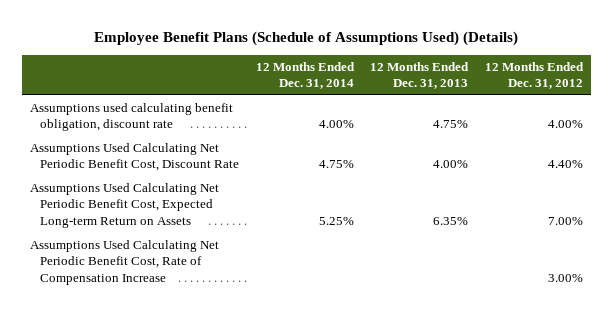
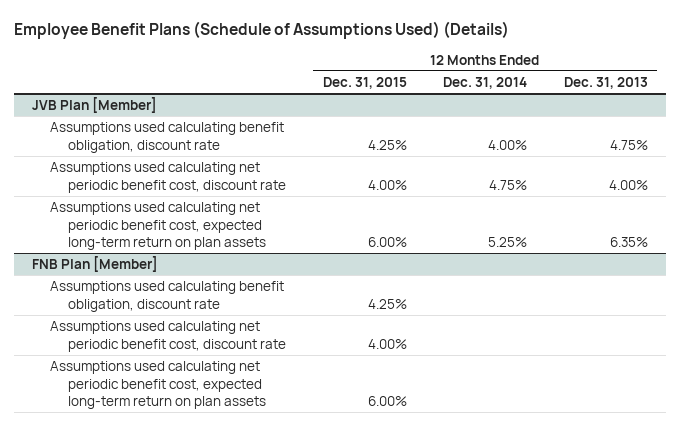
[484,61,584,89] 12 Months Ended Dec. 31, 2012 -> none
none -> [322,77,407,90] Dec. 31, 2015
none -> [32,97,158,114] JVB Plan [Member]
[29,239,219,285] Assumptions Used Calculating Net Periodic Benefit Cost, Rate of Compensation Increase -> none
[29,142,240,172] Assumptions Used Calculating Net Periodic Benefit Cost, Discount Rate -> [50,162,287,193] Assumptions used calculating net periodic benefit cost, discount rate
[29,182,219,228] Assumptions Used Calculating Net Periodic Benefit Cost, Expected Long-term Return on Assets -> [50,202,267,251] Assumptions used calculating net periodic benefit cost, expected long-term return on plan assets
none -> [32,256,159,273] FNB Plan [Member]
none -> [50,281,285,312] Assumptions used calculating benefit obligation, discount rate
none -> [50,321,287,352] Assumptions used calculating net periodic benefit cost, discount rate
none -> [50,361,267,410] Assumptions used calculating net periodic benefit cost, expected long-term return on plan assets

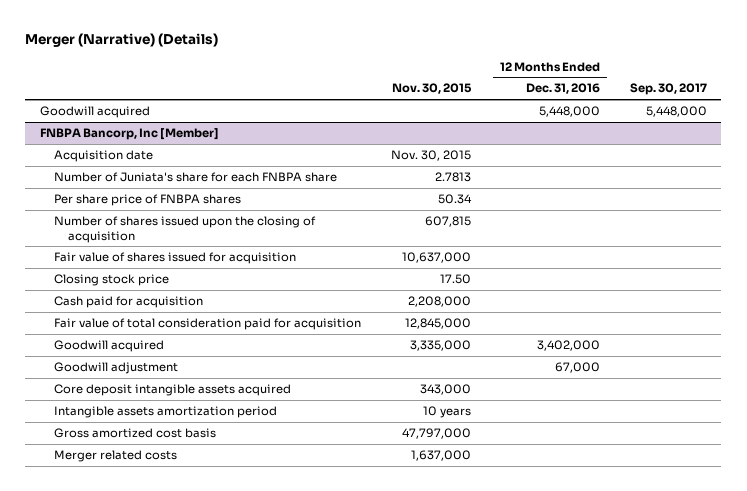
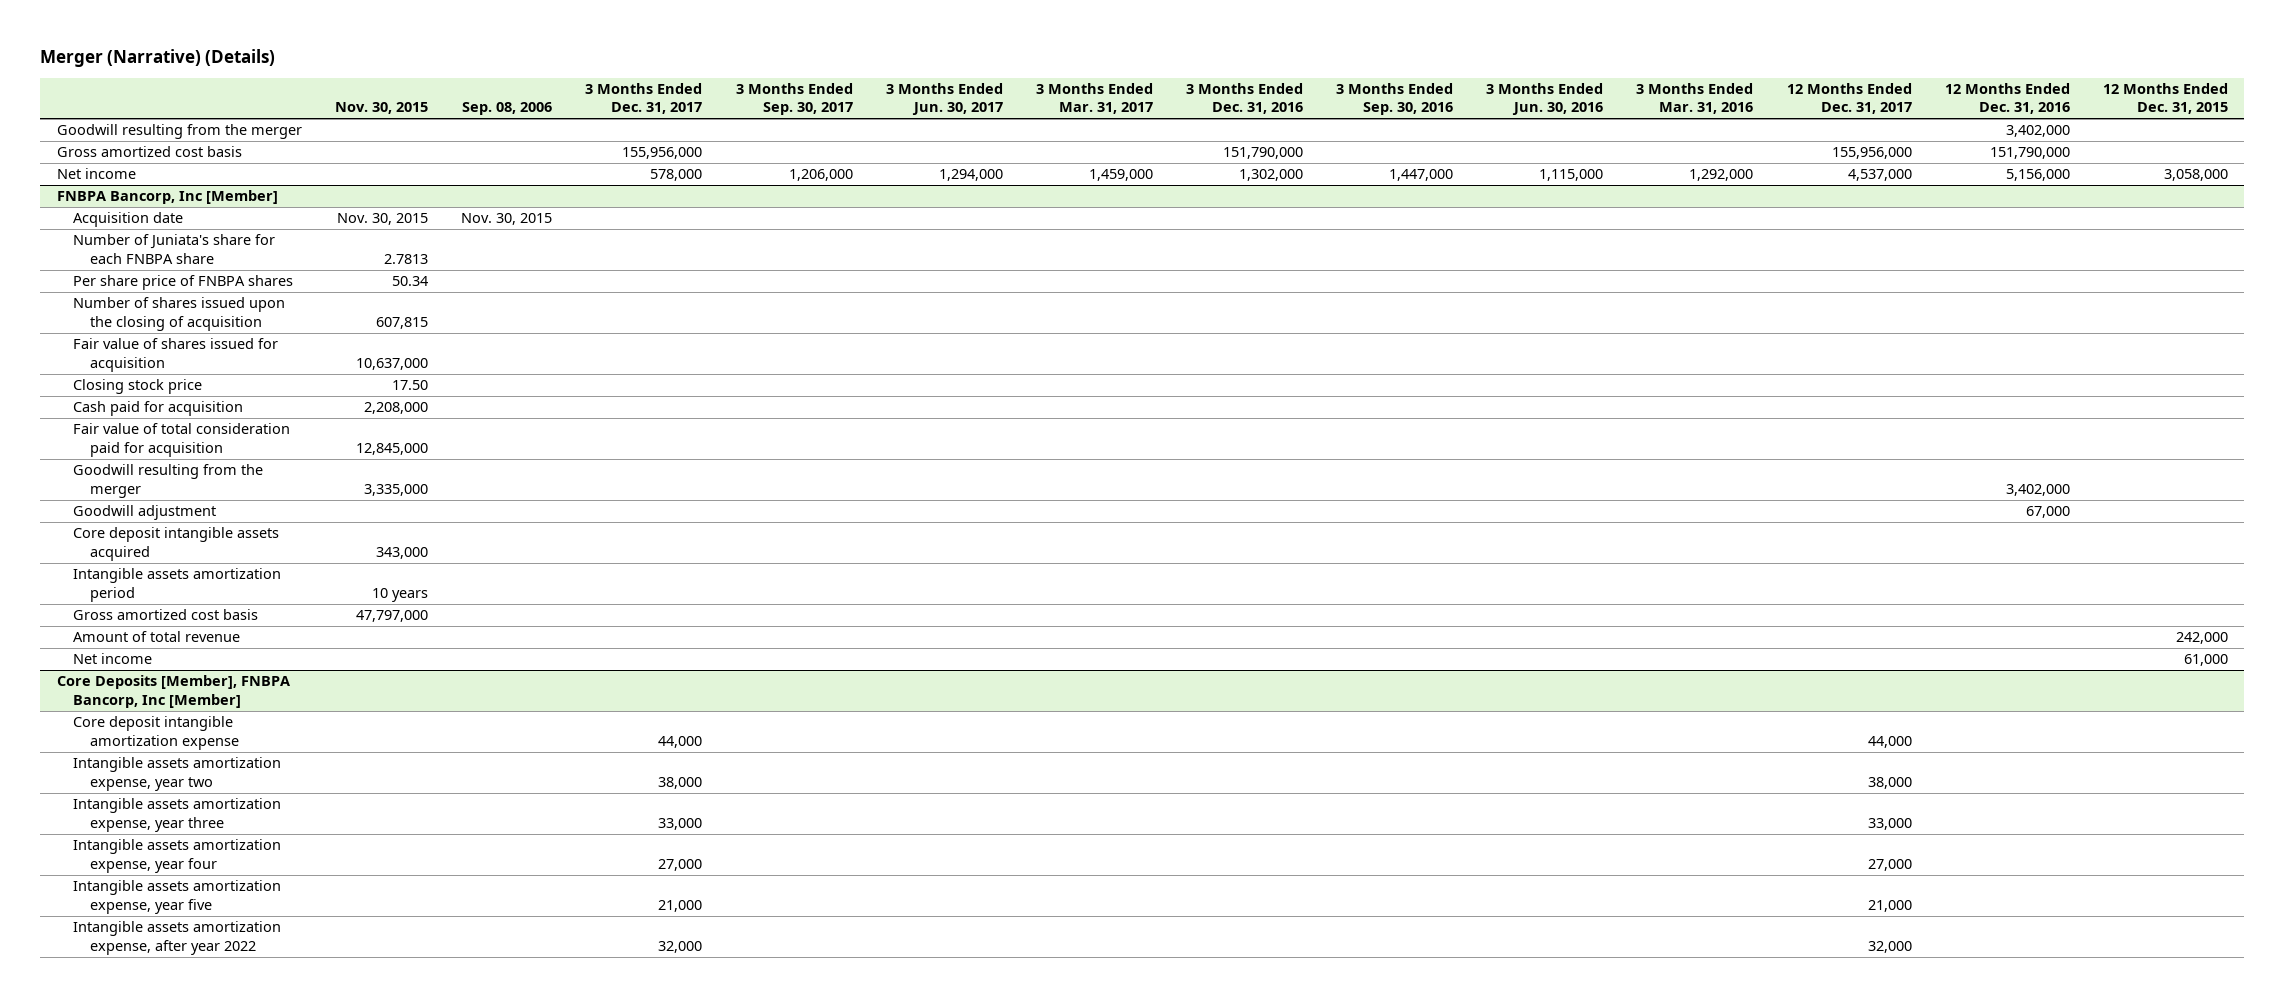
[629,83,707,96] Sep. 30, 2017 -> none
none -> [462,102,553,116] Sep. 08, 2006
none -> [585,83,703,115] 3 Months Ended Dec. 31, 2017
none -> [735,83,853,116] 3 Months Ended Sep. 30, 2017
none -> [885,83,1003,116] 3 Months Ended Jun. 30, 2017
none -> [1035,83,1153,115] 3 Months Ended Mar. 31, 2017
none -> [1186,83,1304,115] 3 Months Ended Dec. 31, 2016
none -> [1336,83,1454,116] 3 Months Ended Sep. 30, 2016
none -> [1486,83,1604,116] 3 Months Ended Jun. 30, 2016
none -> [1636,83,1754,115] 3 Months Ended Mar. 31, 2016
none -> [1786,83,1912,115] 12 Months Ended Dec. 31, 2017
none -> [2102,83,2228,115] 12 Months Ended Dec. 31, 2015
[40,106,151,119] Goodwill acquired -> none
none -> [57,124,303,140] Goodwill resulting from the merger
none -> [57,146,243,158] Gross amortized cost basis
none -> [57,168,137,180] Net income
[54,340,165,353] Goodwill acquired -> [73,464,264,498] Goodwill resulting from the merger
[54,450,178,463] Merger related costs -> none
none -> [73,631,241,643] Amount of total revenue
none -> [73,653,153,665] Net income
none -> [57,675,291,708] Core Deposits [Member], FNBPA Bancorp, Inc [Member]
none -> [73,716,239,750] Core deposit intangible amortization expense
none -> [73,757,282,791] Intangible assets amortization expense, year two
none -> [73,798,282,832] Intangible assets amortization expense, year three
none -> [73,839,282,873] Intangible assets amortization expense, year four
none -> [73,880,282,914] Intangible assets amortization expense, year five
none -> [73,921,282,955] Intangible assets amortization expense, after year 2022

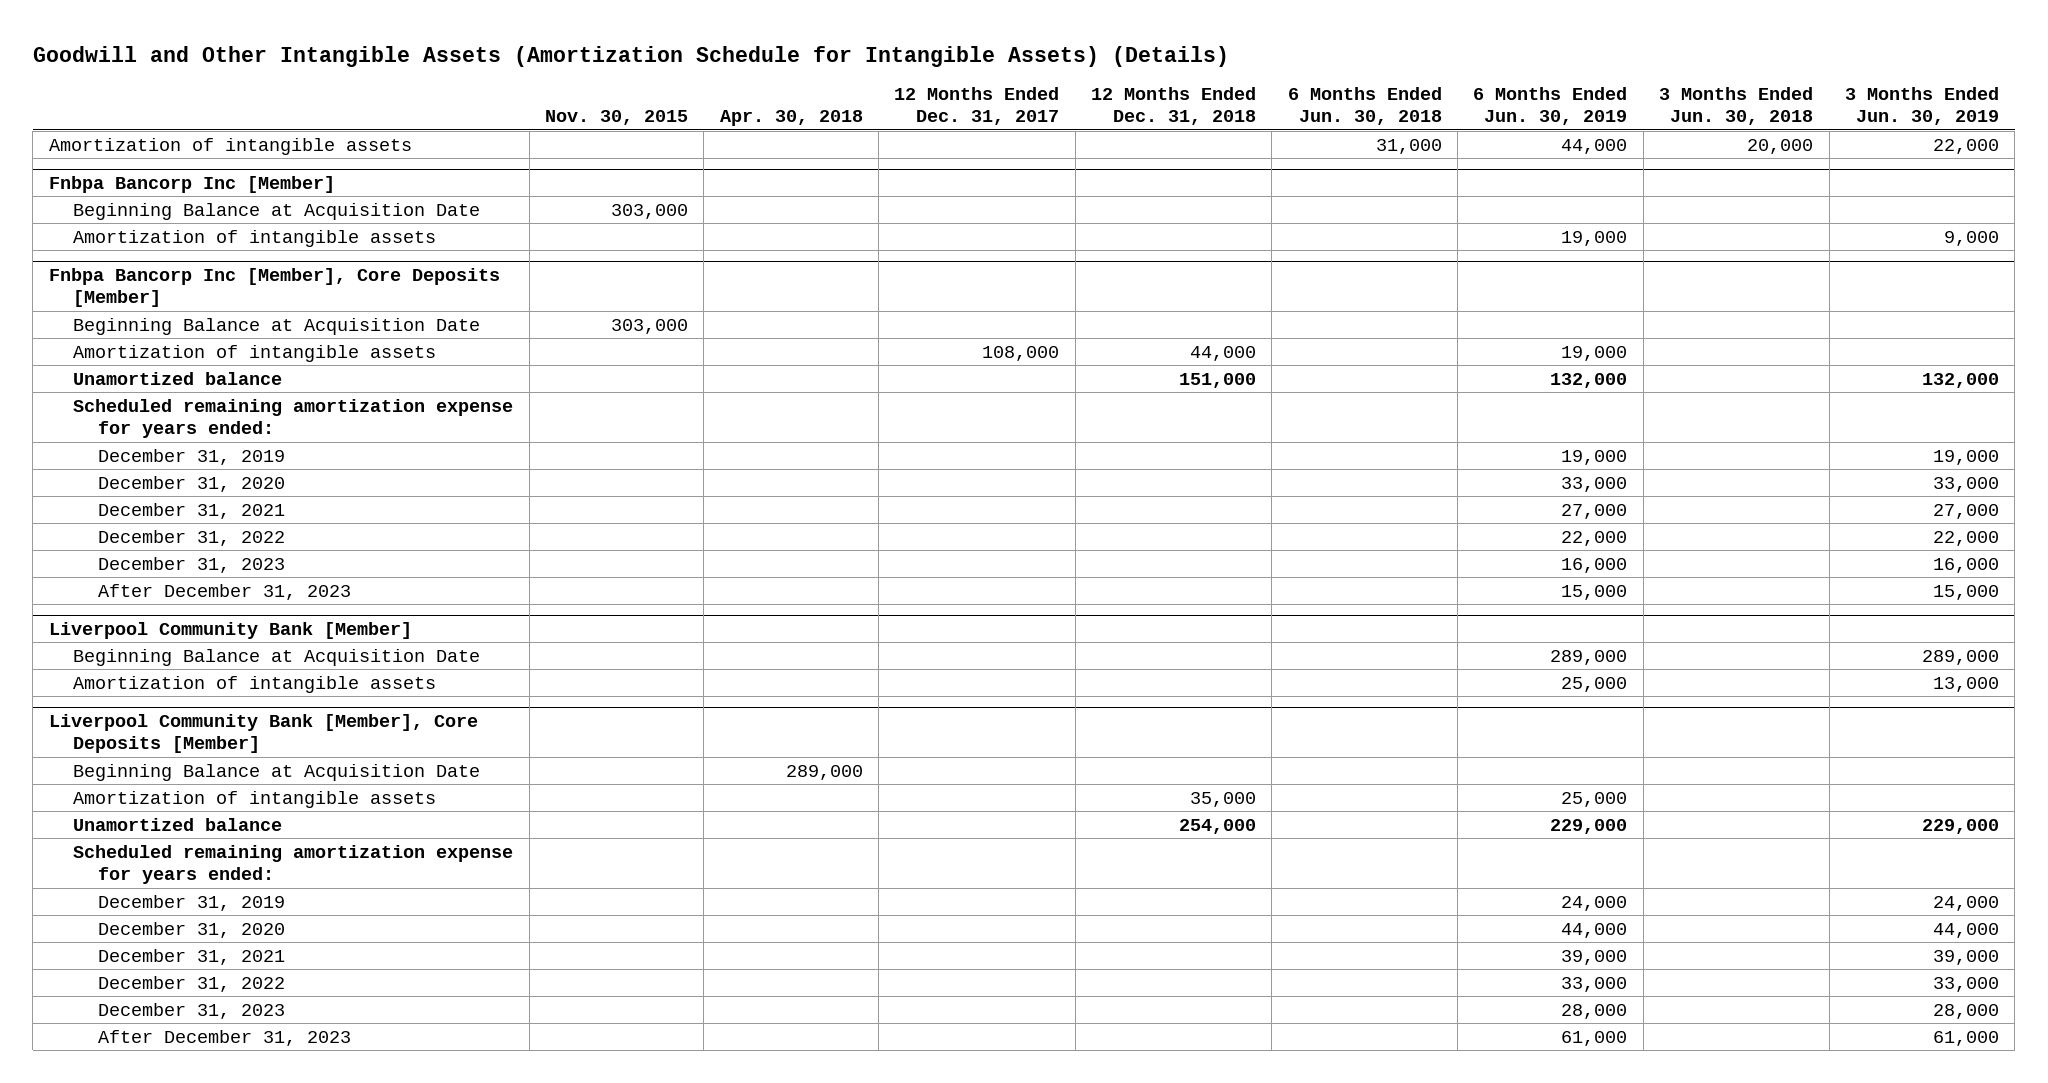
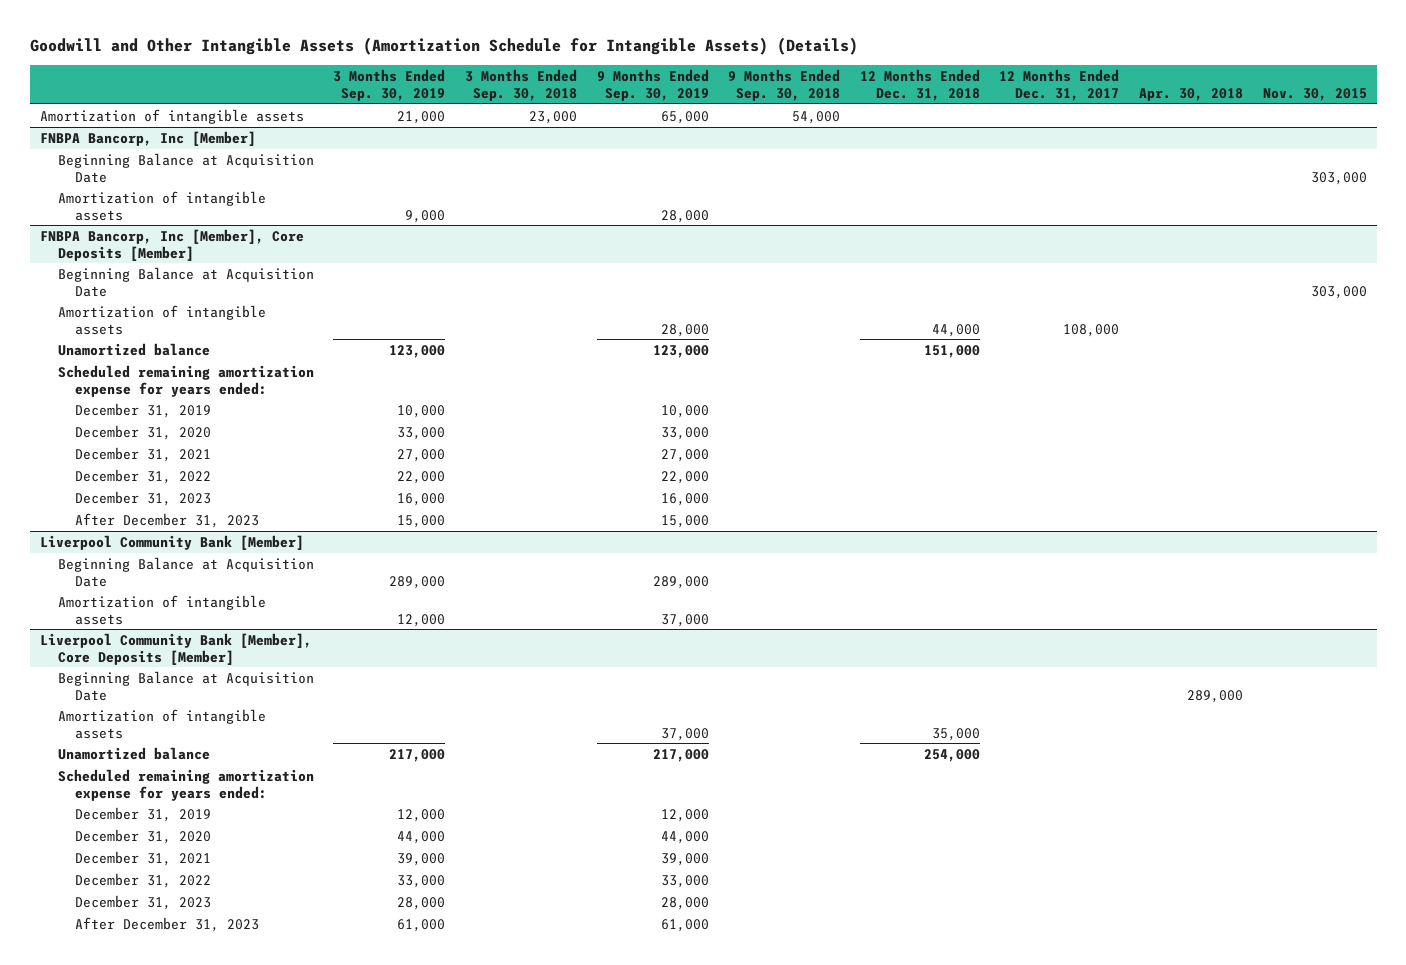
[1287,86,1442,126] 6 Months Ended Jun. 30, 2018 -> none
[1473,86,1628,126] 6 Months Ended Jun. 30, 2019 -> none
[1659,86,1814,126] 3 Months Ended Jun. 30, 2018 -> none
[1844,86,1999,126] 3 Months Ended Jun. 30, 2019 -> none
none -> [333,68,446,101] 3 Months Ended Sep. 30, 2019
none -> [464,68,577,101] 3 Months Ended Sep. 30, 2018
none -> [596,68,709,101] 9 Months Ended Sep. 30, 2019
none -> [728,68,841,101] 9 Months Ended Sep. 30, 2018
[48,175,335,193] Fnbpa Bancorp Inc [Member] -> [39,130,256,146] FNBPA Bancorp, Inc [Member]
[48,267,500,308] Fnbpa Bancorp Inc [Member], Core Deposits [Member] -> [39,228,304,261] FNBPA Bancorp, Inc [Member], Core Deposits [Member]

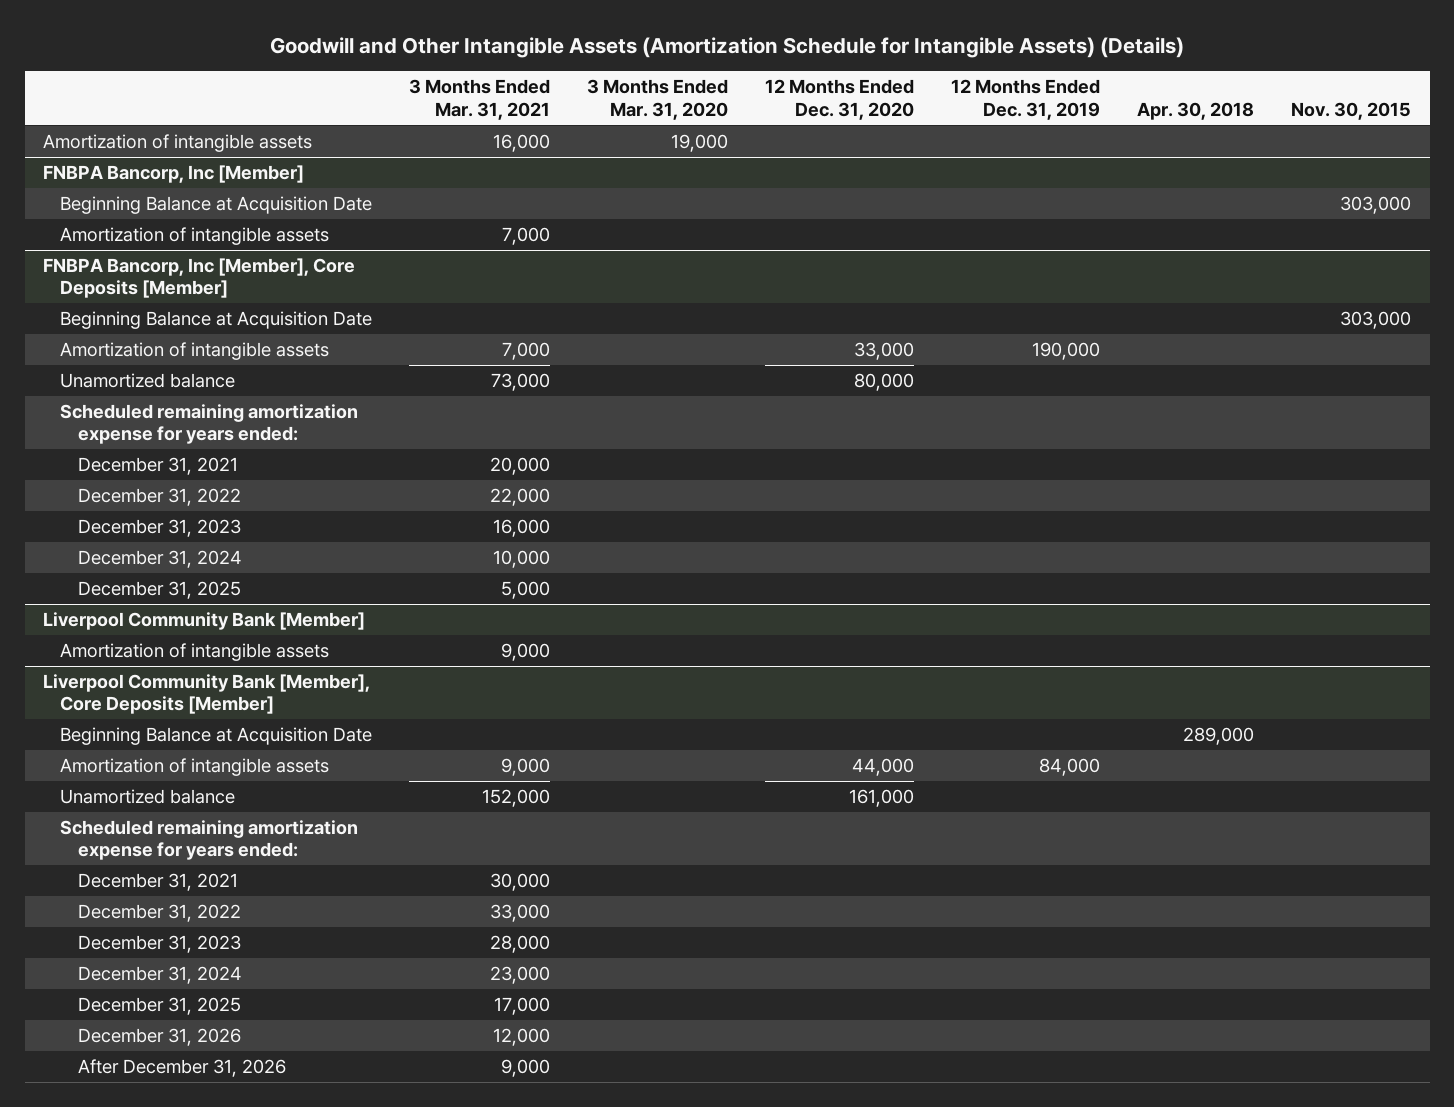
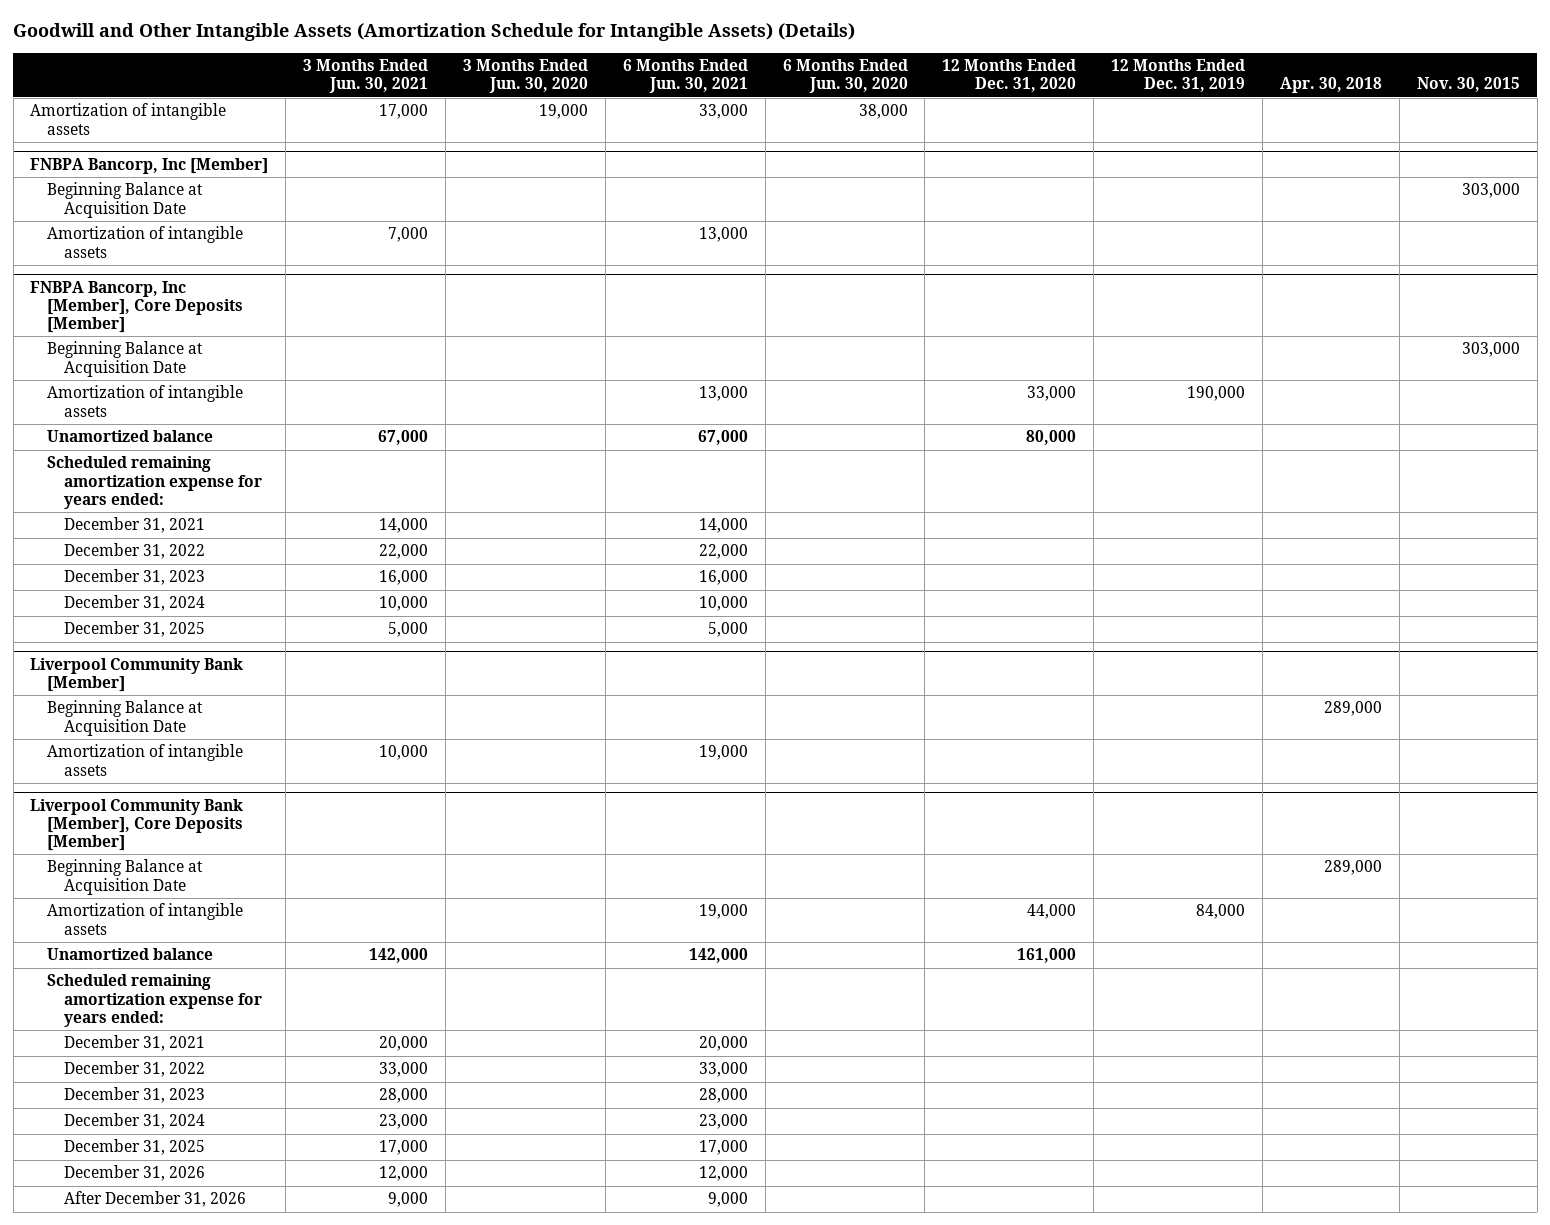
[409,79,551,120] 3 Months Ended Mar. 31, 2021 -> none
[587,79,729,120] 3 Months Ended Mar. 31, 2020 -> none
none -> [303,59,429,94] 3 Months Ended Jun. 30, 2021
none -> [463,59,589,94] 3 Months Ended Jun. 30, 2020
none -> [622,59,748,94] 6 Months Ended Jun. 30, 2021
none -> [782,59,908,94] 6 Months Ended Jun. 30, 2020
none -> [47,700,204,736] Beginning Balance at Acquisition Date

